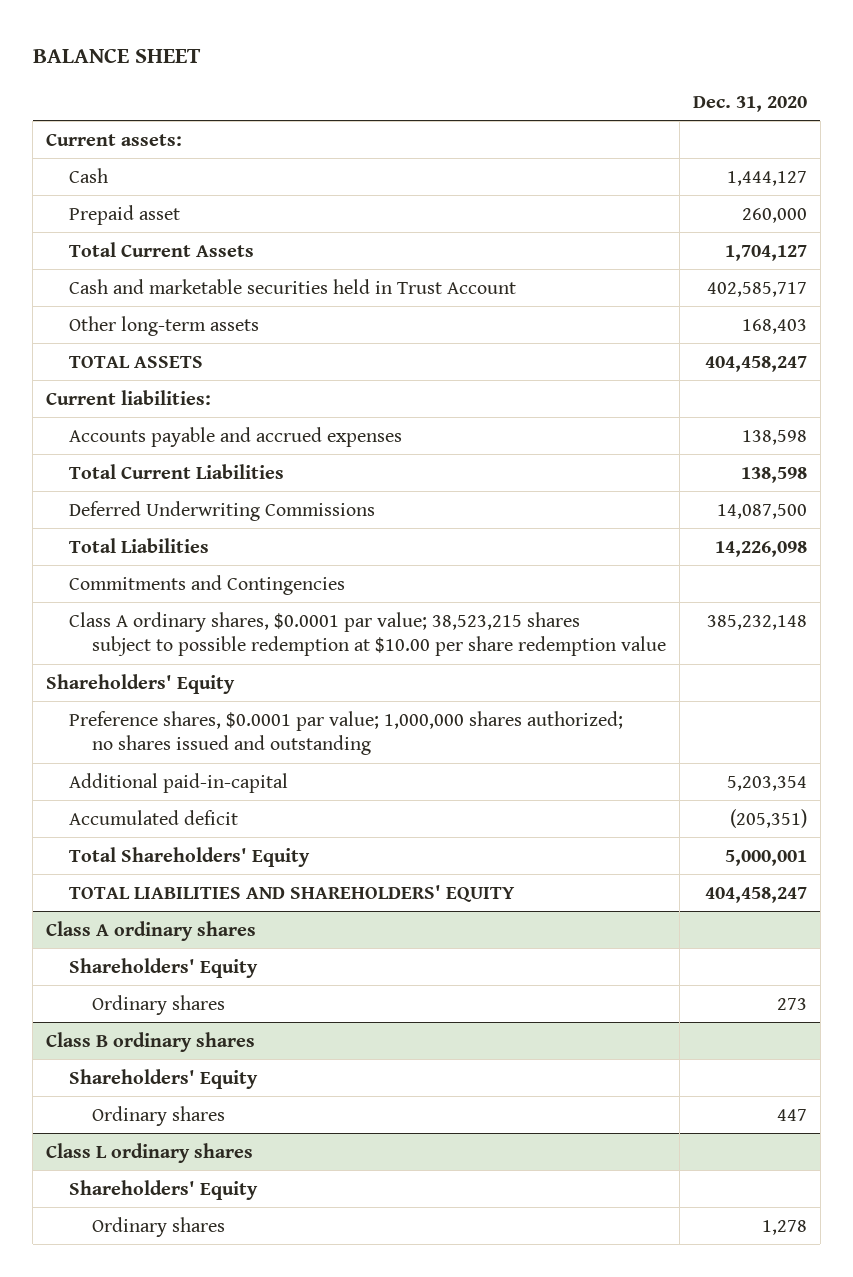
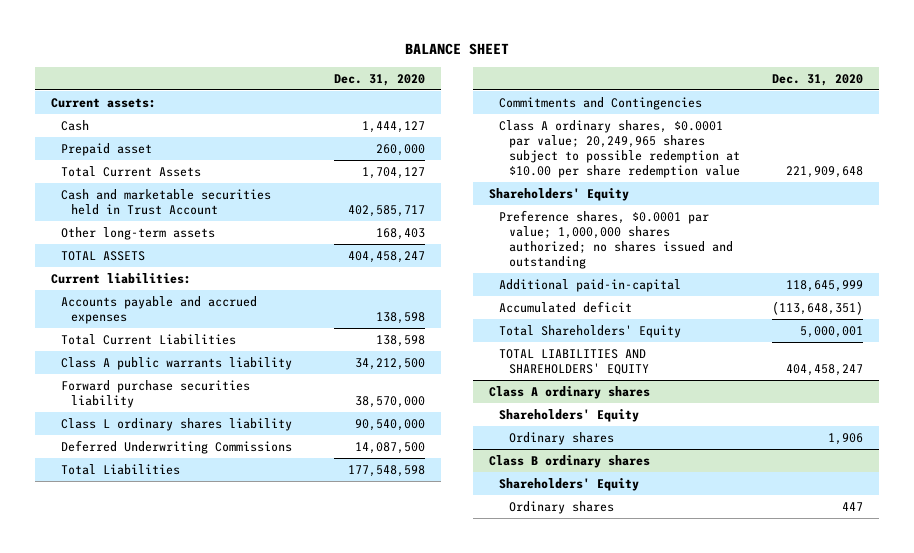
none -> [60,356,292,370] Class A public warrants liability
none -> [60,379,250,408] Forward purchase securities liability
none -> [60,417,292,431] Class L ordinary shares liability
[714,540,807,557] 14,226,098 -> [348,464,426,477] 177,548,598
[69,611,666,657] Class A ordinary shares, $0.0001 par value; 38,523,215 shares subject to possible redemption at $10.00 per share redemption value -> [498,119,740,178] Class A ordinary shares, $0.0001 par value; 20,249,965 shares subject to possible redemption at $10.00 per share redemption value
[706,614,807,630] 385,232,148 -> [786,165,864,178] 221,909,648
[726,775,807,791] 5,203,354 -> [786,279,864,292] 118,645,999
[729,808,807,828] (205,351) -> [772,300,864,315] (113,648,351)
[776,997,807,1010] 273 -> [828,432,864,445] 1,906
[46,1142,254,1163] Class L ordinary shares -> none
[69,1179,259,1200] Shareholders' Equity -> none
[91,1216,225,1237] Ordinary shares -> none

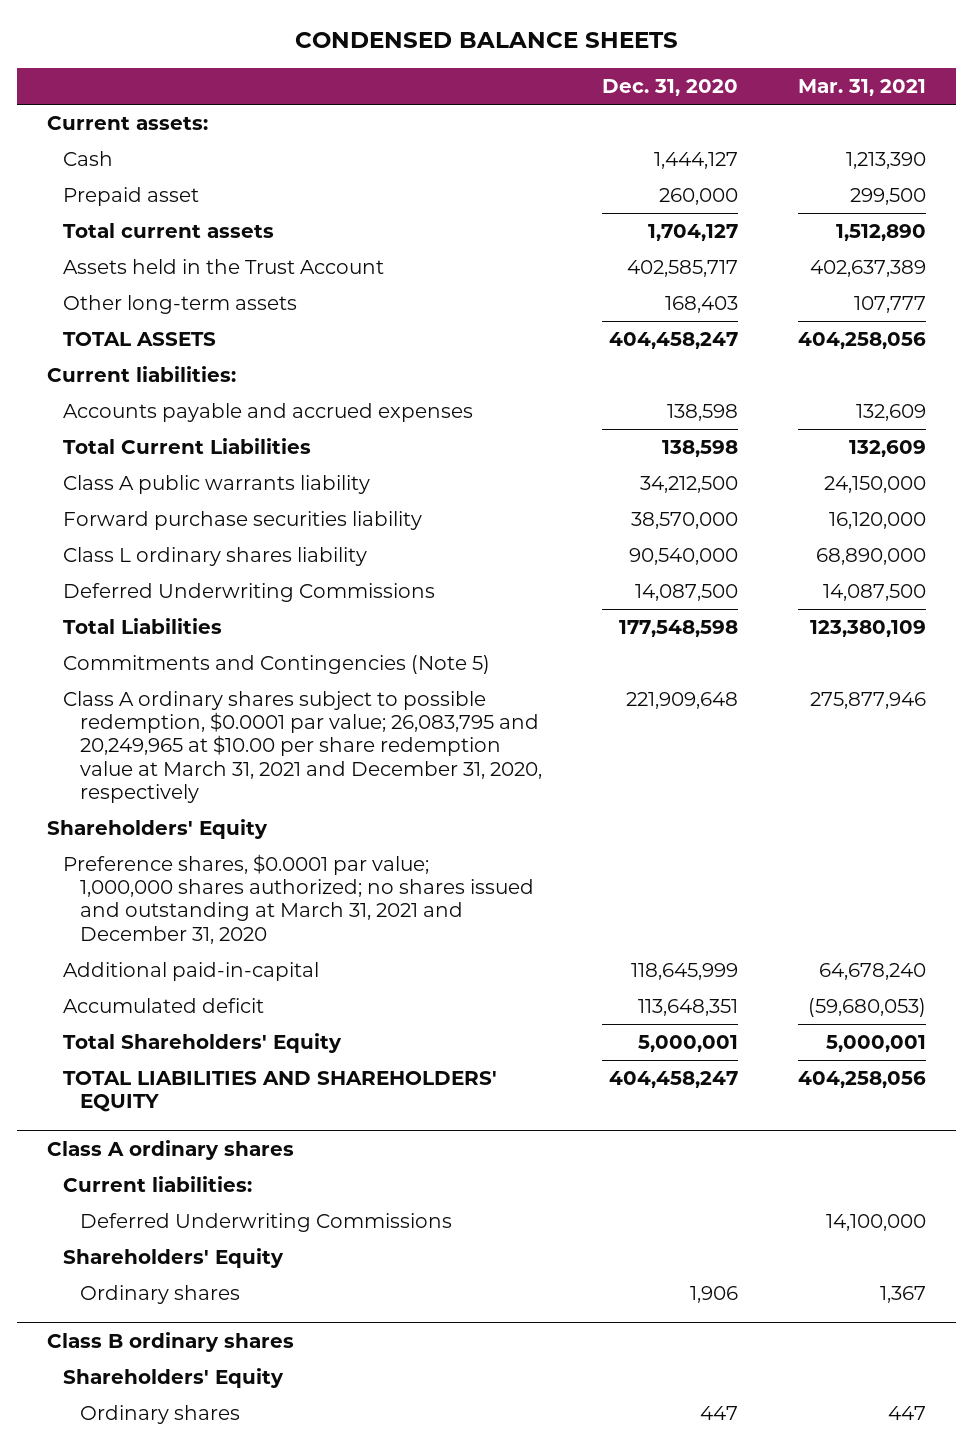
[405,43,510,56] BALANCE SHEET -> [294,32,678,49] CONDENSED BALANCE SHEETS
none -> [798,79,927,97] Mar. 31, 2021
[60,165,201,177] Total Current Assets -> [63,223,275,239] Total current assets
[60,188,271,215] Cash and marketable securities held in Trust Account -> [63,259,385,275] Assets held in the Trust Account
[498,96,702,110] Commitments and Contingencies -> [63,655,491,675] Commitments and Contingencies (Note 5)
[498,119,740,178] Class A ordinary shares, $0.0001 par value; 20,249,965 shares subject to possible redemption at $10.00 per share redemption value -> [63,691,542,803] Class A ordinary shares subject to possible redemption, $0.0001 par value; 26,083,795 and 20,249,965 at $10.00 per share redemption value at March 31, 2021 and December 31, 2020, respectively
[498,209,733,269] Preference shares, $0.0001 par value; 1,000,000 shares authorized; no shares issued and outstanding -> [63,854,534,944] Preference shares, $0.0001 par value; 1,000,000 shares authorized; no shares issued and outstanding at March 31, 2021 and December 31, 2020
[772,300,864,315] (113,648,351) -> [637,999,738,1017] 113,648,351
none -> [63,1176,253,1193] Current liabilities:
none -> [79,1213,452,1233] Deferred Underwriting Commissions

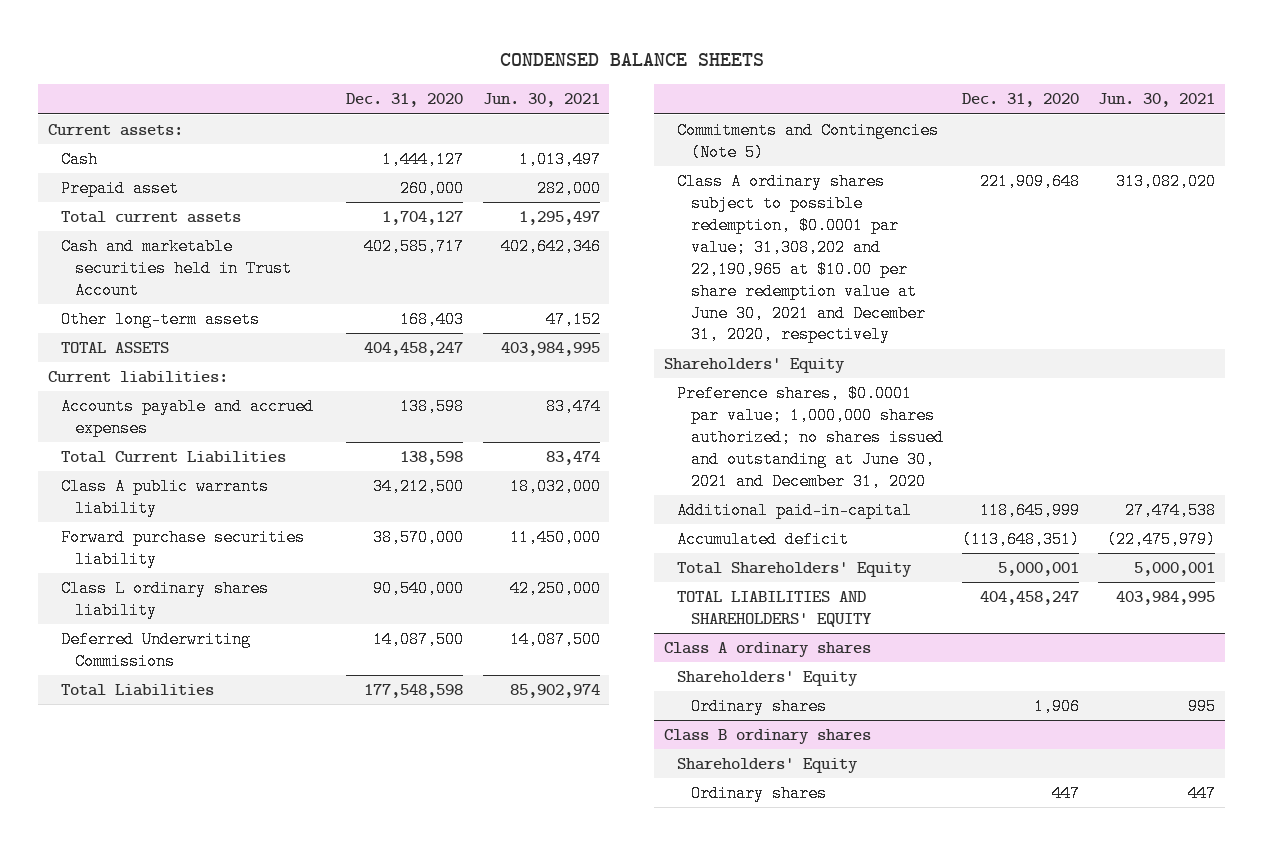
[798,79,927,97] Mar. 31, 2021 -> none
none -> [482,93,600,108] Jun. 30, 2021
[63,259,385,275] Assets held in the Trust Account -> [61,238,292,299] Cash and marketable securities held in Trust Account
[63,691,542,803] Class A ordinary shares subject to possible redemption, $0.0001 par value; 26,083,795 and 20,249,965 at $10.00 per share redemption value at March 31, 2021 and December 31, 2020, respectively -> [677,173,926,344] Class A ordinary shares subject to possible redemption, $0.0001 par value; 31,308,202 and 22,190,965 at $10.00 per share redemption value at June 30, 2021 and December 31, 2020, respectively
[63,854,534,944] Preference shares, $0.0001 par value; 1,000,000 shares authorized; no shares issued and outstanding at March 31, 2021 and December 31, 2020 -> [677,385,944,490] Preference shares, $0.0001 par value; 1,000,000 shares authorized; no shares issued and outstanding at June 30, 2021 and December 31, 2020
[637,999,738,1017] 113,648,351 -> [961,531,1080,549] (113,648,351)
[63,1176,253,1193] Current liabilities: -> none
[79,1213,452,1233] Deferred Underwriting Commissions -> none

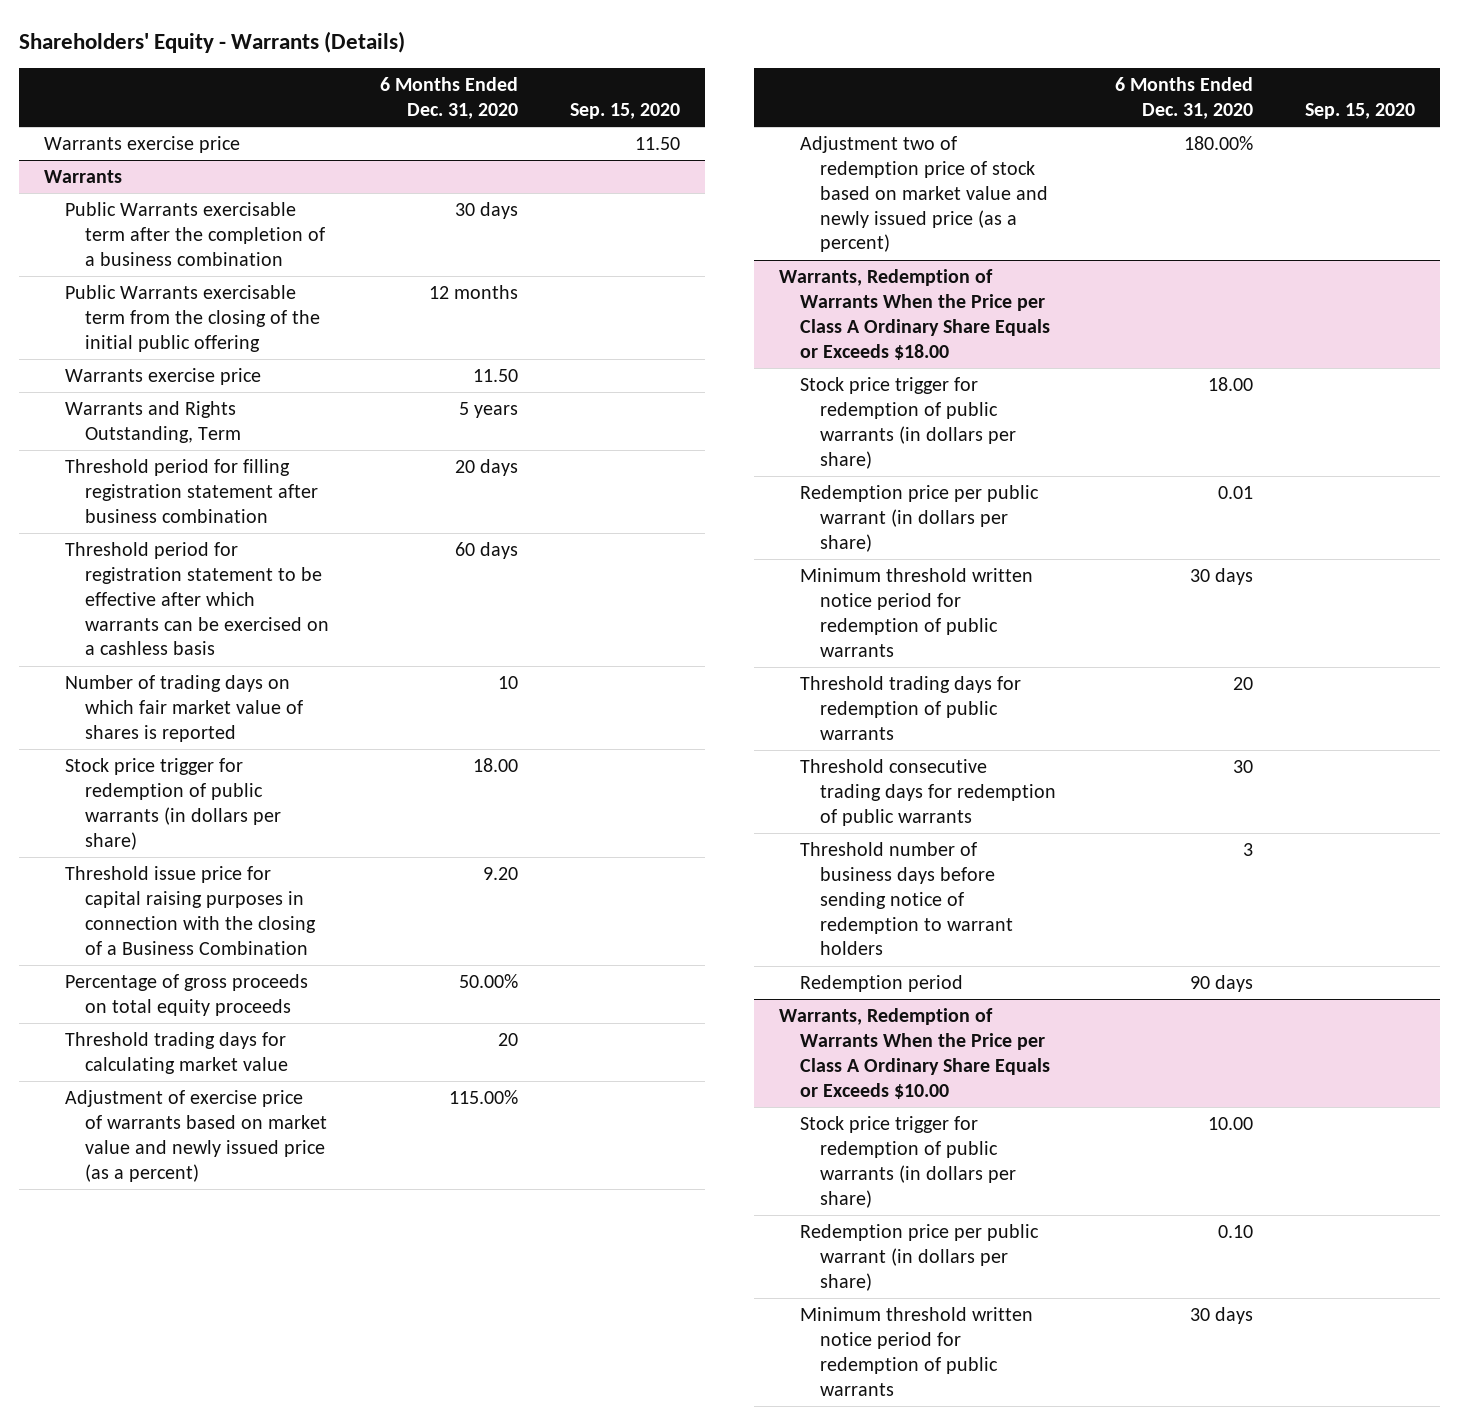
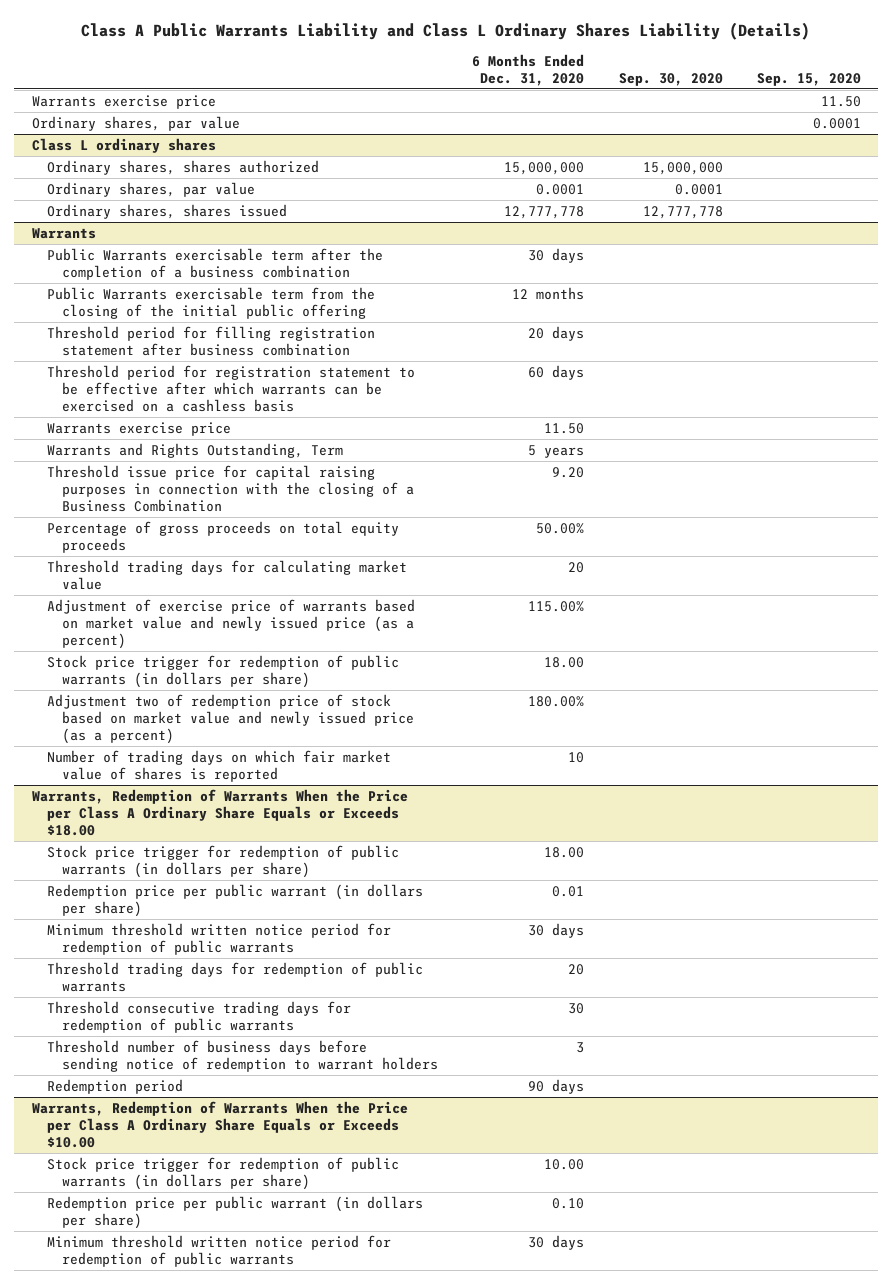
[18,30,405,53] Shareholders' Equity - Warrants (Details) -> [81,21,811,40] Class A Public Warrants Liability and Class L Ordinary Shares Liability (Details)
none -> [618,72,723,86] Sep. 30, 2020
none -> [31,115,240,131] Ordinary shares, par value
none -> [31,137,216,153] Class L ordinary shares
none -> [46,159,319,175] Ordinary shares, shares authorized
none -> [46,181,255,197] Ordinary shares, par value
none -> [46,203,287,219] Ordinary shares, shares issued
[64,367,261,385] Warrants exercise price -> [46,421,231,436] Warrants exercise price
[64,400,241,443] Warrants and Rights Outstanding, Term -> [46,442,343,458] Warrants and Rights Outstanding, Term
[64,757,281,850] Stock price trigger for redemption of public warrants (in dollars per share) -> [46,654,399,688] Stock price trigger for redemption of public warrants (in dollars per share)
[64,674,303,742] Number of trading days on which fair market value of shares is reported -> [46,749,391,782] Number of trading days on which fair market value of shares is reported

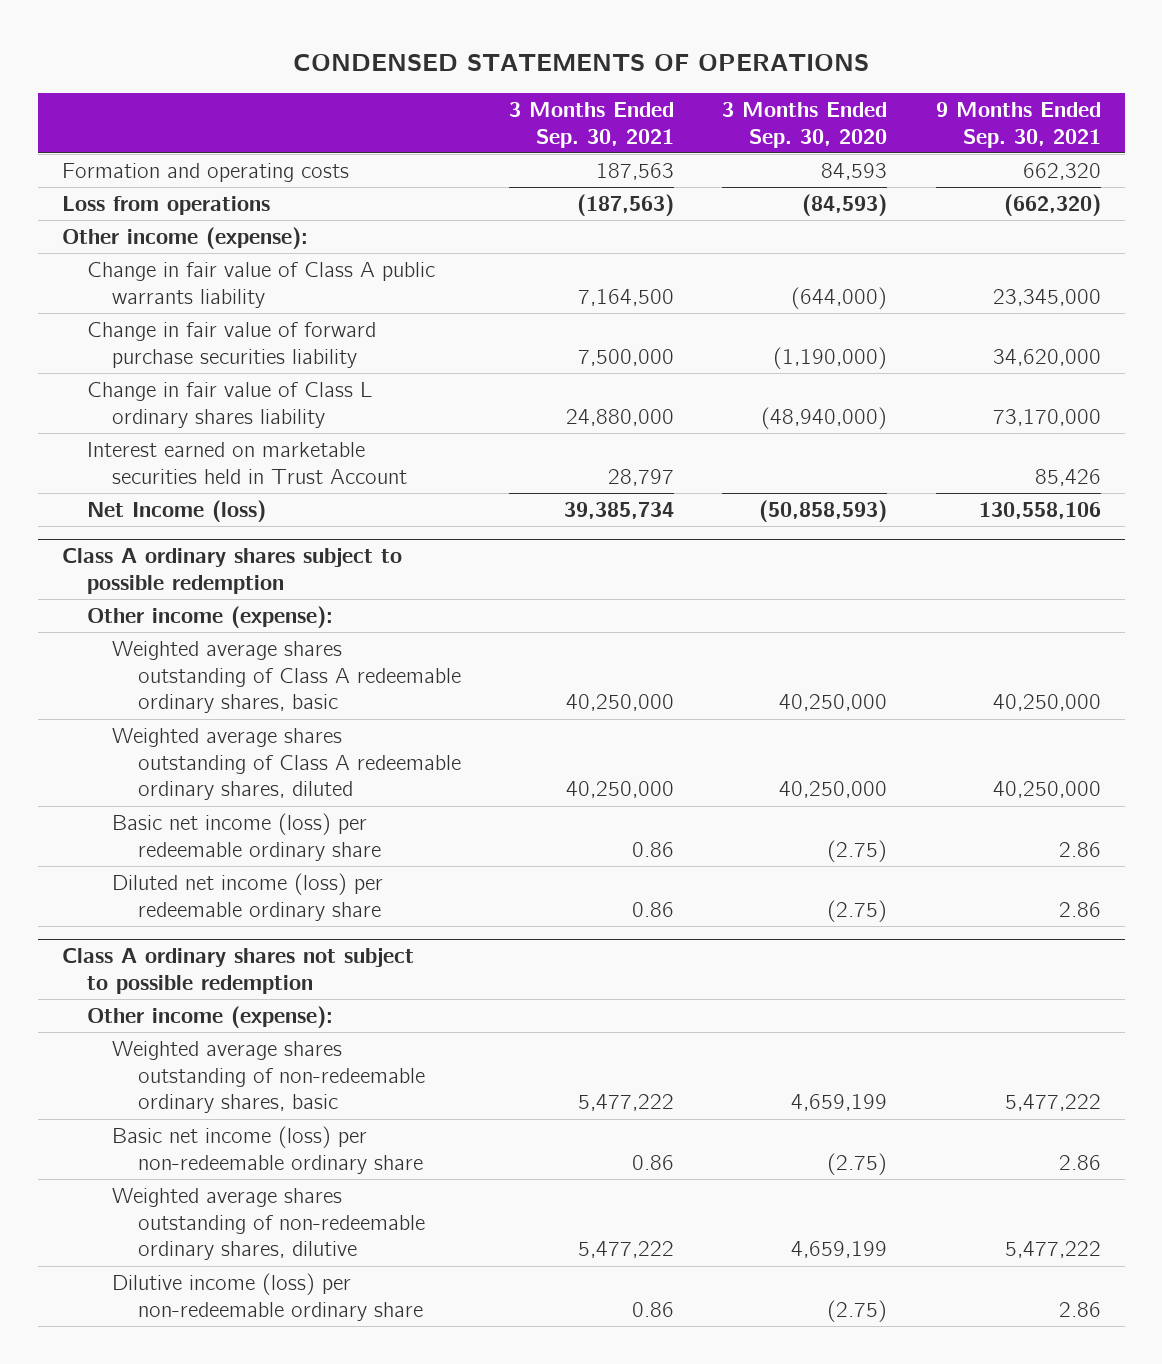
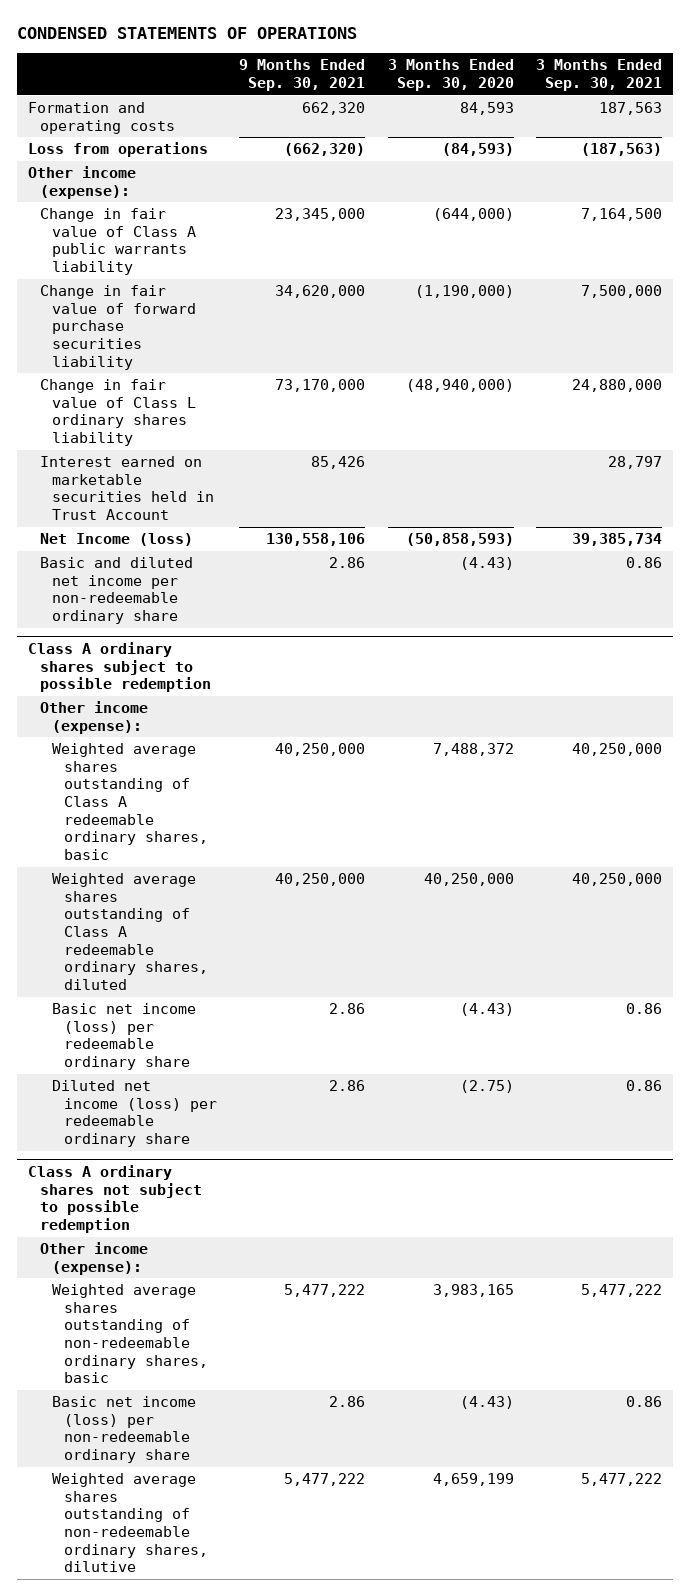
none -> [39,557,193,625] Basic and diluted net income per non-redeemable ordinary share
[779,694,888,712] 40,250,000 -> [432,743,514,757] 7,488,372
[827,839,888,862] (2.75) -> [459,1003,514,1017] (4.43)
[791,1094,888,1112] 4,659,199 -> [432,1284,514,1298] 3,983,165
[827,1152,888,1175] (2.75) -> [459,1396,514,1410] (4.43)
[112,1273,423,1321] Dilutive income (loss) per non-redeemable ordinary share -> none

